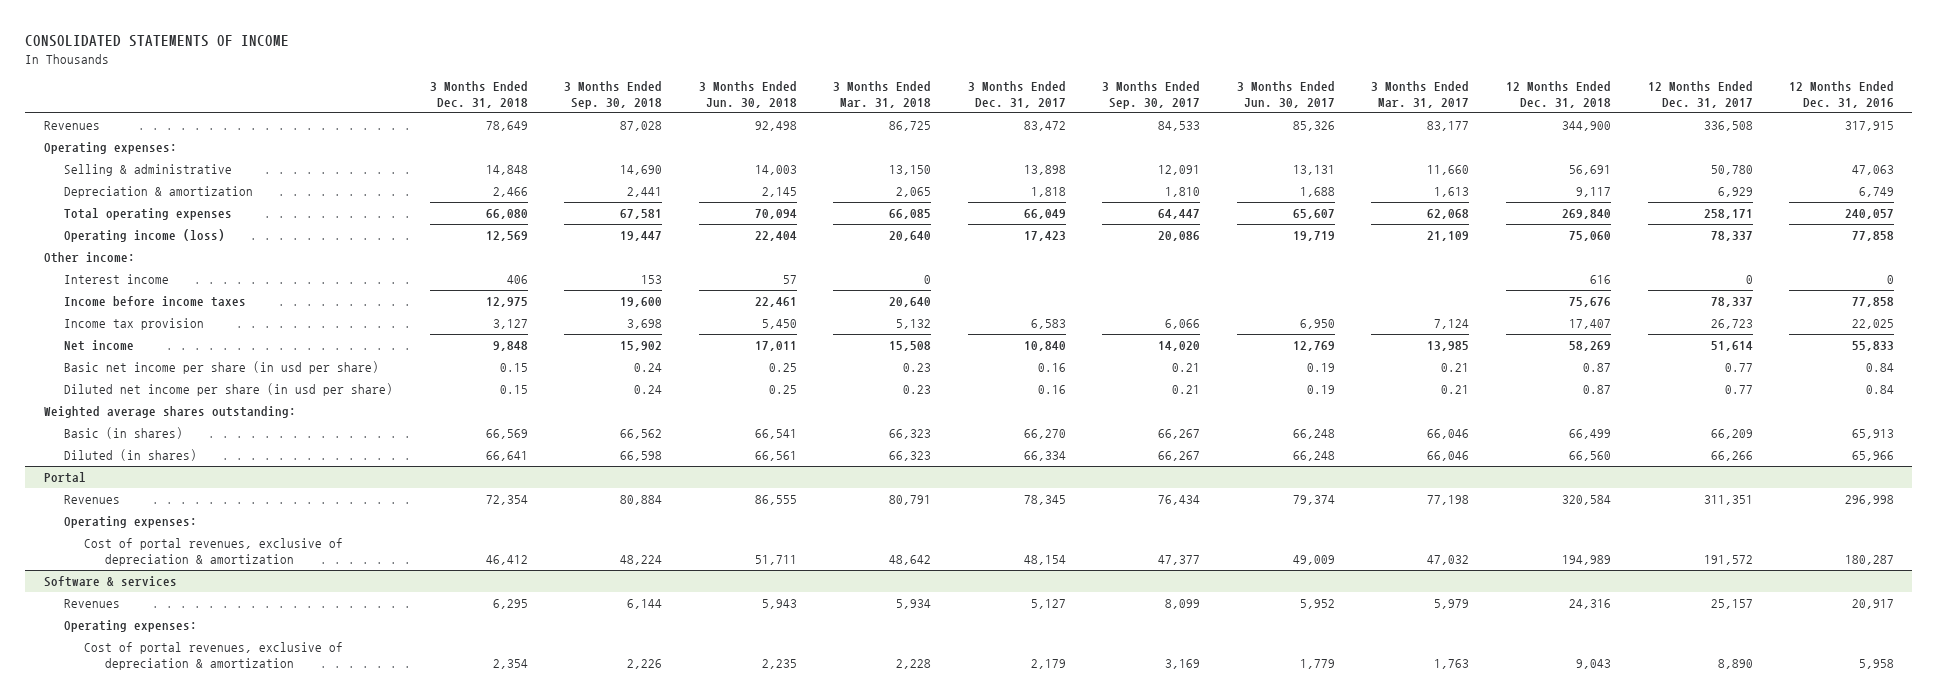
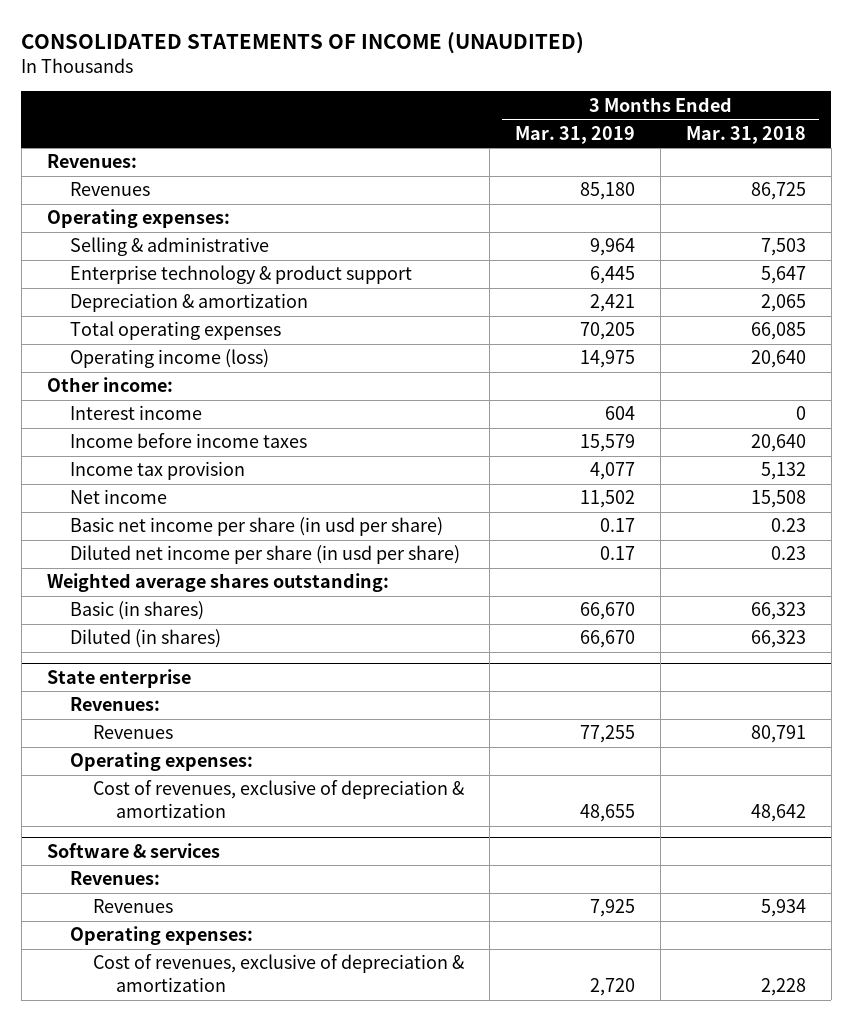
[25,35,290,48] CONSOLIDATED STATEMENTS OF INCOME -> [21,32,585,55] CONSOLIDATED STATEMENTS OF INCOME (UNAUDITED)
[429,81,528,109] 3 Months Ended Dec. 31, 2018 -> none
[564,81,663,110] 3 Months Ended Sep. 30, 2018 -> none
[698,81,797,109] 3 Months Ended Jun. 30, 2018 -> none
[967,81,1066,109] 3 Months Ended Dec. 31, 2017 -> none
[1102,81,1201,110] 3 Months Ended Sep. 30, 2017 -> none
[1236,81,1335,109] 3 Months Ended Jun. 30, 2017 -> none
[1371,81,1470,109] 3 Months Ended Mar. 31, 2017 -> none
[1505,81,1611,109] 12 Months Ended Dec. 31, 2018 -> none
[1647,81,1753,109] 12 Months Ended Dec. 31, 2017 -> none
[1789,81,1895,109] 12 Months Ended Dec. 31, 2016 -> none
none -> [515,125,636,144] Mar. 31, 2019
none -> [46,154,137,169] Revenues:
[889,164,932,175] 13,150 -> [760,238,806,257] 7,503
none -> [70,265,413,285] Enterprise technology & product support
[43,471,86,483] Portal -> none
none -> [46,668,191,688] State enterprise
none -> [70,697,161,712] Revenues:
[84,537,344,566] Cost of portal revenues, exclusive of depreciation & amortization -> [93,780,465,819] Cost of revenues, exclusive of depreciation & amortization
none -> [70,871,161,886] Revenues:
[84,641,344,670] Cost of portal revenues, exclusive of depreciation & amortization -> [93,954,465,993] Cost of revenues, exclusive of depreciation & amortization

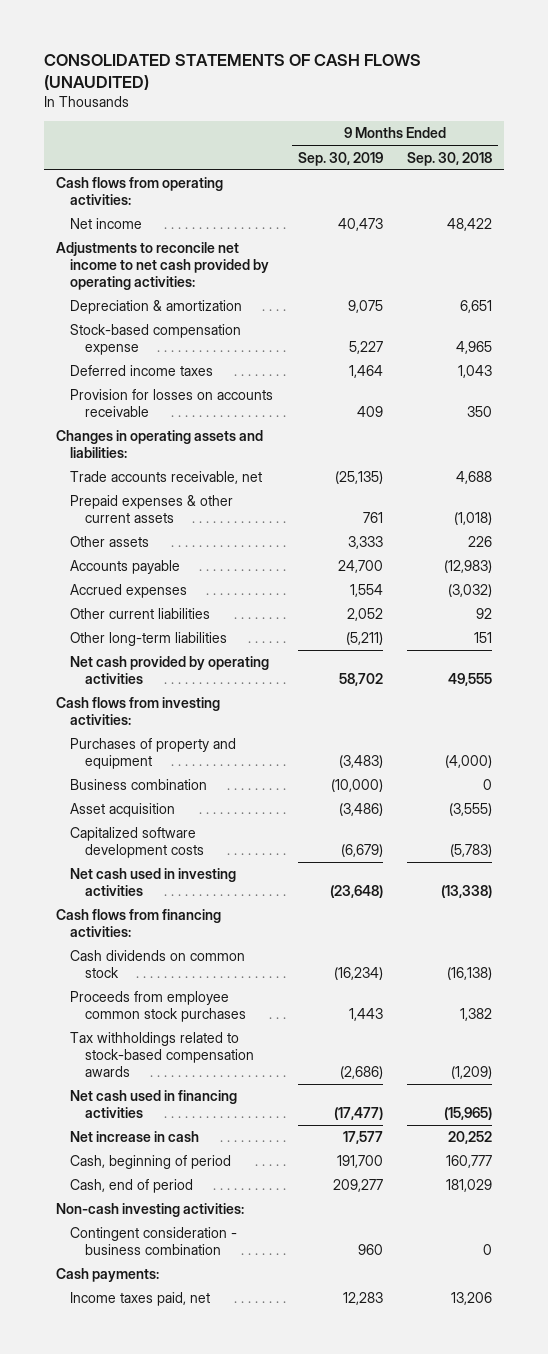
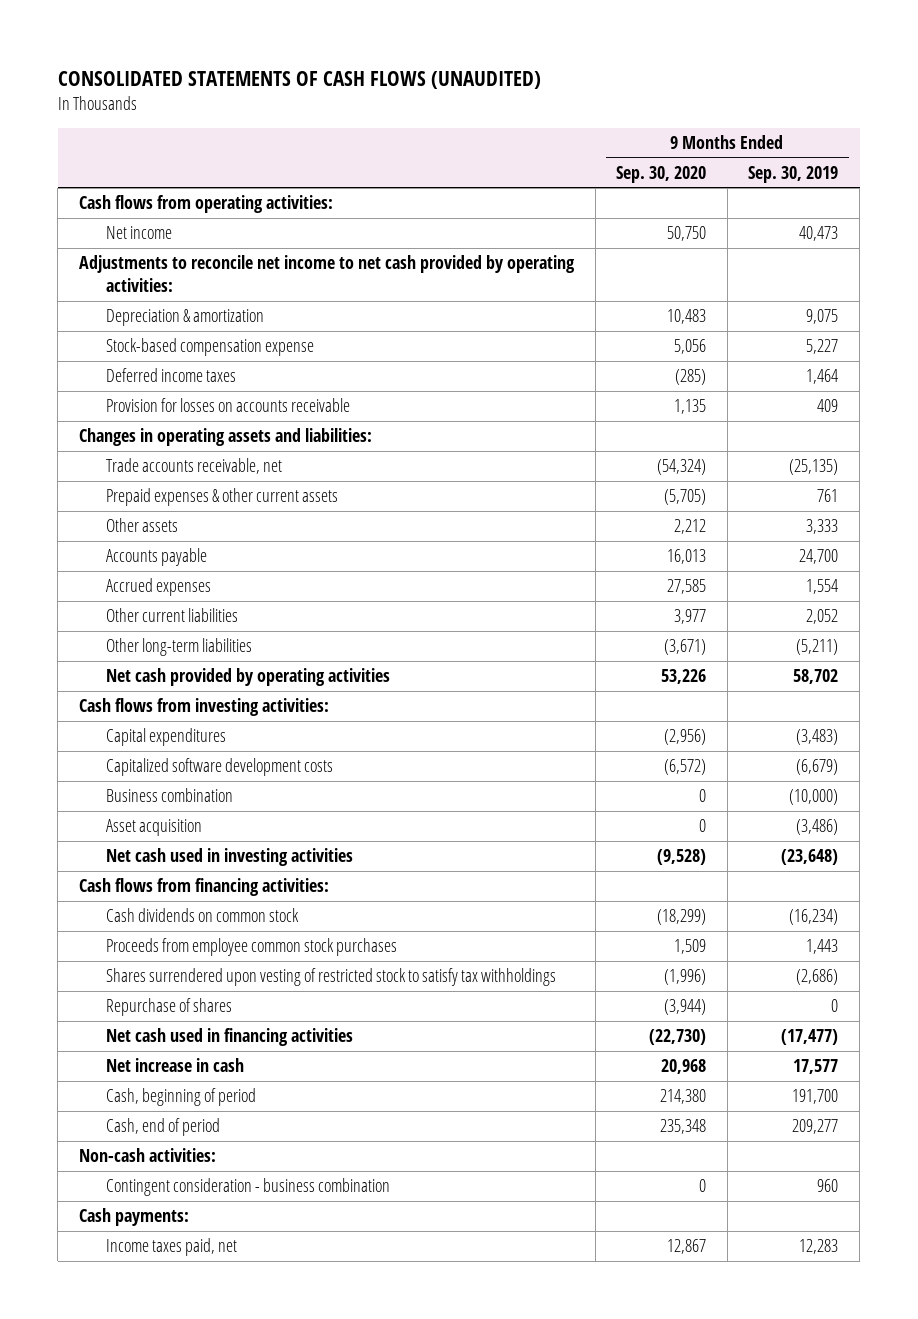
[407,151,493,166] Sep. 30, 2018 -> none
none -> [616,166,707,184] Sep. 30, 2020
[70,738,237,770] Purchases of property and equipment -> [105,728,226,747] Capital expenditures
[70,827,204,859] Capitalized software development costs -> [105,758,333,777] Capitalized software development costs
[70,1032,254,1078] Tax withholdings related to stock-based compensation awards -> [105,968,556,987] Shares surrendered upon vesting of restricted stock to satisfy tax withholdings
none -> [105,998,232,1017] Repurchase of shares
[56,1203,245,1218] Non-cash investing activities: -> [79,1148,217,1163] Non-cash activities:

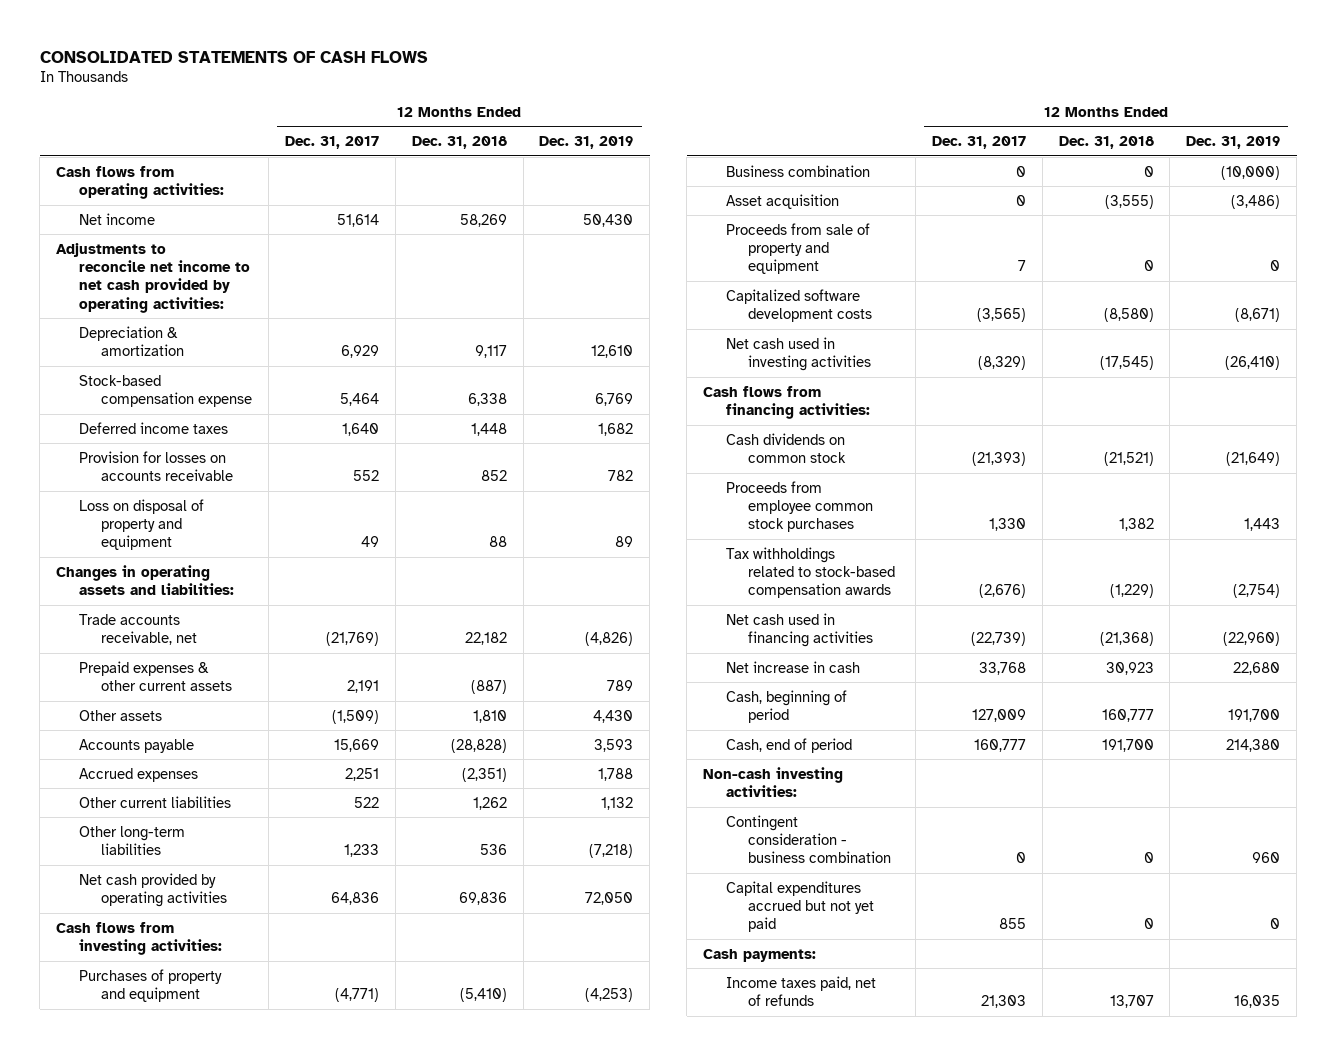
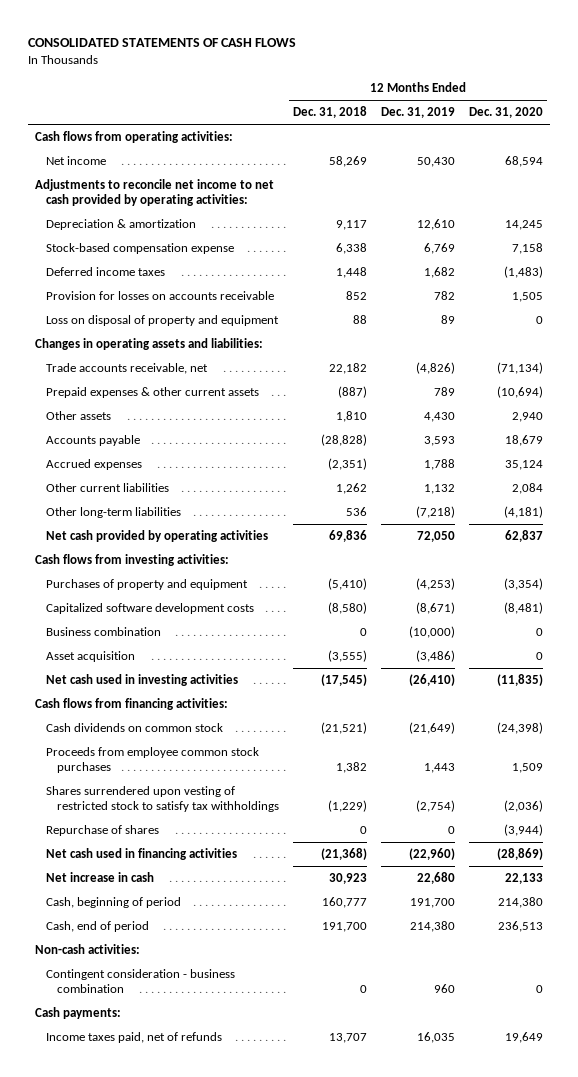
[285,136,380,150] Dec. 31, 2017 -> none
none -> [469,107,544,119] Dec. 31, 2020
[725,288,873,323] Capitalized software development costs -> [45,603,254,615] Capitalized software development costs
[725,222,870,275] Proceeds from sale of property and equipment -> none
[725,546,896,599] Tax withholdings related to stock-based compensation awards -> [45,786,279,812] Shares surrendered upon vesting of restricted stock to satisfy tax withholdings
none -> [45,825,159,837] Repurchase of shares
[702,766,843,798] Non-cash investing activities: -> [35,944,141,955] Non-cash activities:
[725,880,875,933] Capital expenditures accrued but not yet paid -> none

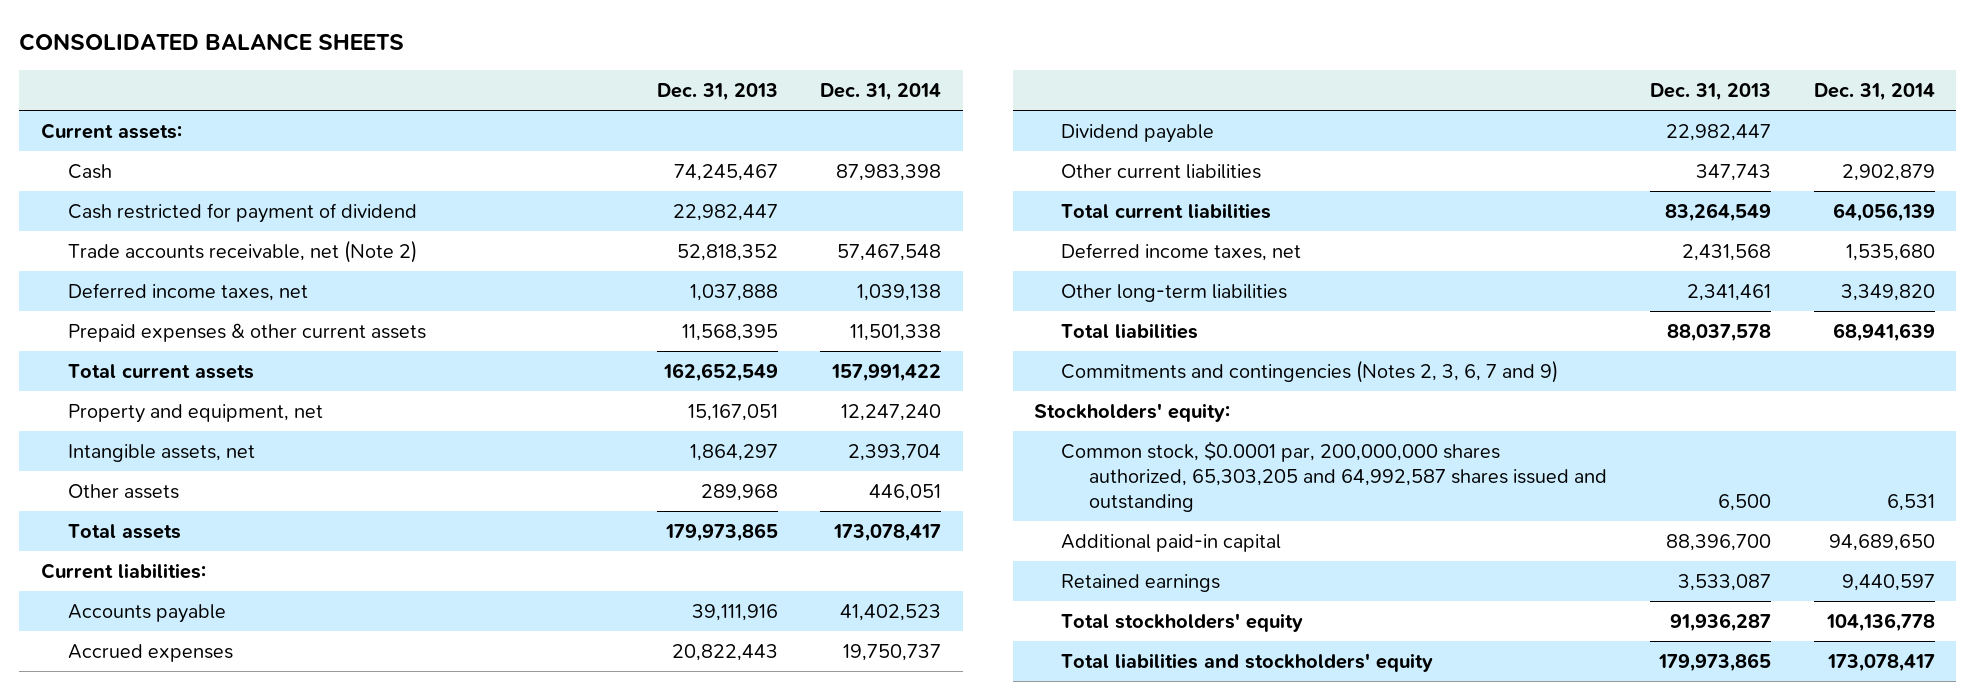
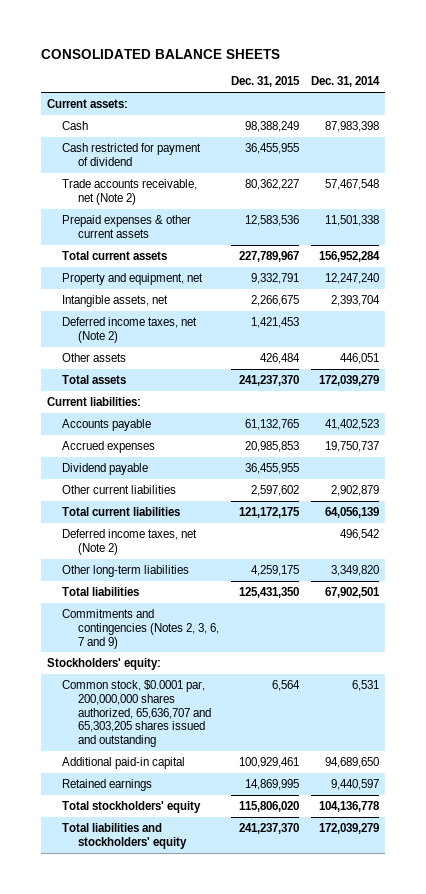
[656,82,778,101] Dec. 31, 2013 -> none
none -> [230,76,300,88] Dec. 31, 2015
[68,282,309,301] Deferred income taxes, net -> none
[831,363,942,382] 157,991,422 -> [318,251,380,263] 156,952,284
none -> [62,317,198,343] Deferred income taxes, net (Note 2)
[833,523,942,542] 173,078,417 -> [318,375,379,387] 172,039,279
[1061,242,1302,261] Deferred income taxes, net -> [62,529,198,555] Deferred income taxes, net (Note 2)
[1845,243,1935,261] 1,535,680 -> [339,529,379,541] 496,542
[1832,322,1935,342] 68,941,639 -> [324,587,380,599] 67,902,501
[1061,440,1607,512] Common stock, $0.0001 par, 200,000,000 shares authorized, 65,303,205 and 64,992,587 shares issued and outstanding -> [62,680,211,748] Common stock, $0.0001 par, 200,000,000 shares authorized, 65,636,707 and 65,303,205 shares issued and outstanding
[1826,653,1935,672] 173,078,417 -> [318,823,379,835] 172,039,279

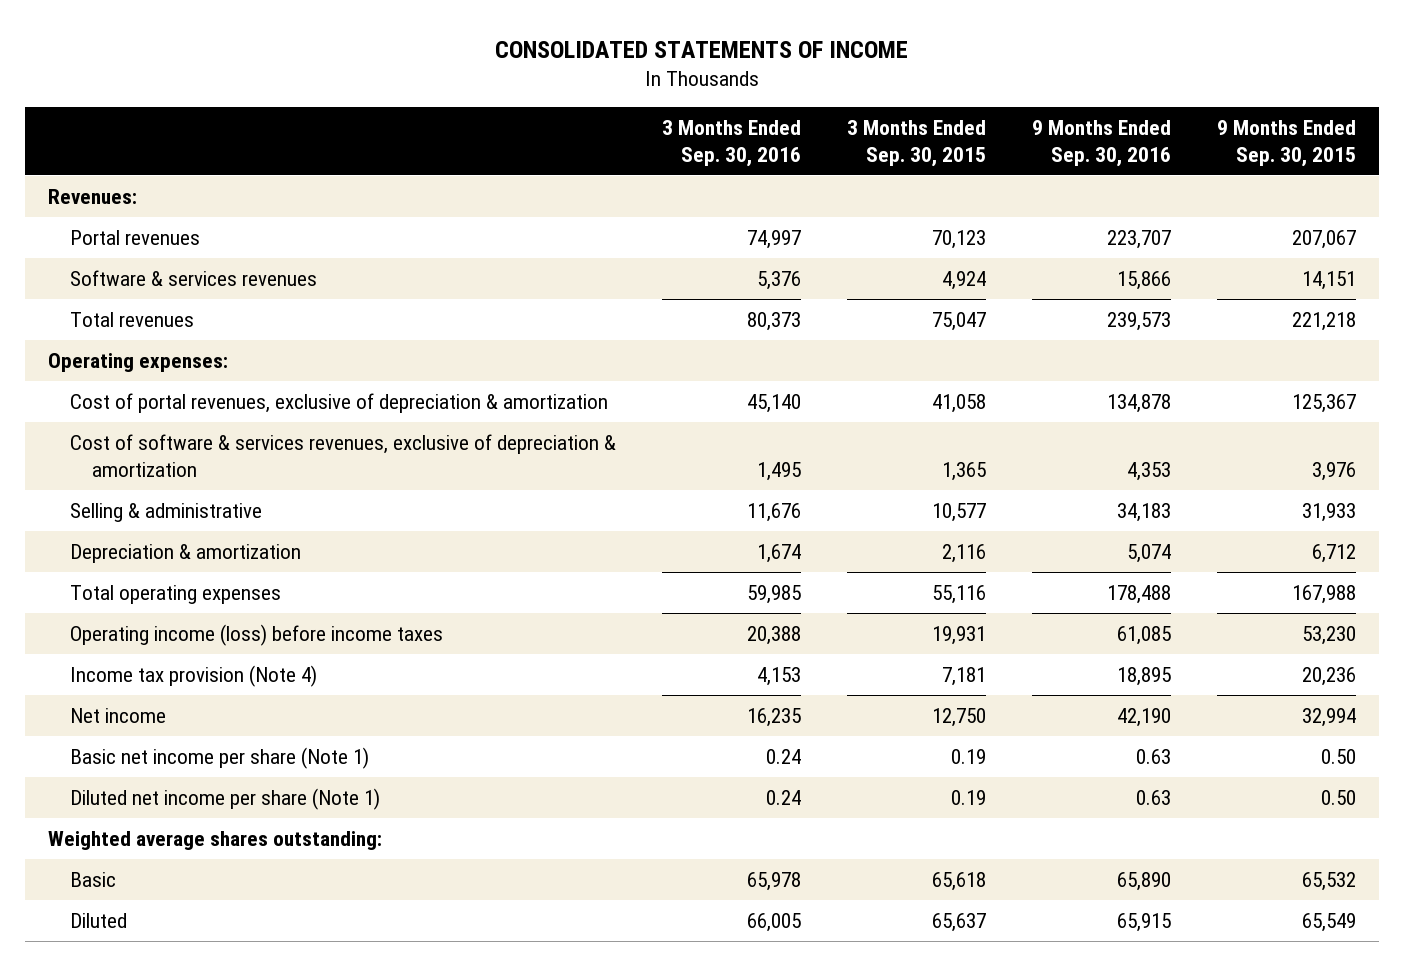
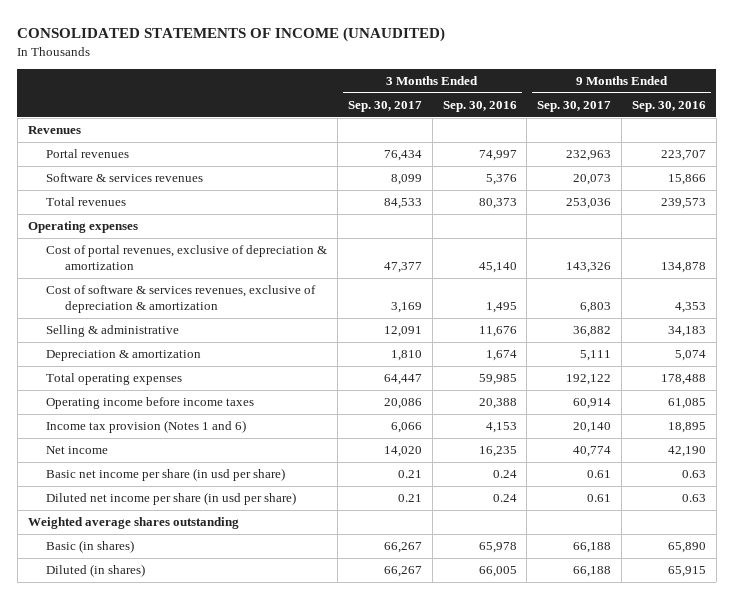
[494,40,908,58] CONSOLIDATED STATEMENTS OF INCOME -> [17,26,446,42] CONSOLIDATED STATEMENTS OF INCOME (UNAUDITED)
[846,120,986,167] 3 Months Ended Sep. 30, 2015 -> none
[1216,120,1356,167] 9 Months Ended Sep. 30, 2015 -> none
none -> [347,101,422,113] Sep. 30, 2017
none -> [537,101,612,113] Sep. 30, 2017
[47,189,137,205] Revenues: -> [27,126,81,135] Revenues
[47,353,228,373] Operating expenses: -> [27,221,138,234] Operating expenses
[69,624,443,647] Operating income (loss) before income taxes -> [46,397,255,410] Operating income before income taxes
[69,665,317,688] Income tax provision (Note 4) -> [46,420,247,434] Income tax provision (Notes 1 and 6)
[69,747,369,770] Basic net income per share (Note 1) -> [46,468,286,482] Basic net income per share (in usd per share)
[69,788,380,811] Diluted net income per share (Note 1) -> [46,492,297,506] Diluted net income per share (in usd per share)
[47,831,382,851] Weighted average shares outstanding: -> [27,517,239,530] Weighted average shares outstanding
[69,872,116,888] Basic -> [46,540,135,554] Basic (in shares)
[69,913,127,929] Diluted -> [46,564,146,578] Diluted (in shares)

